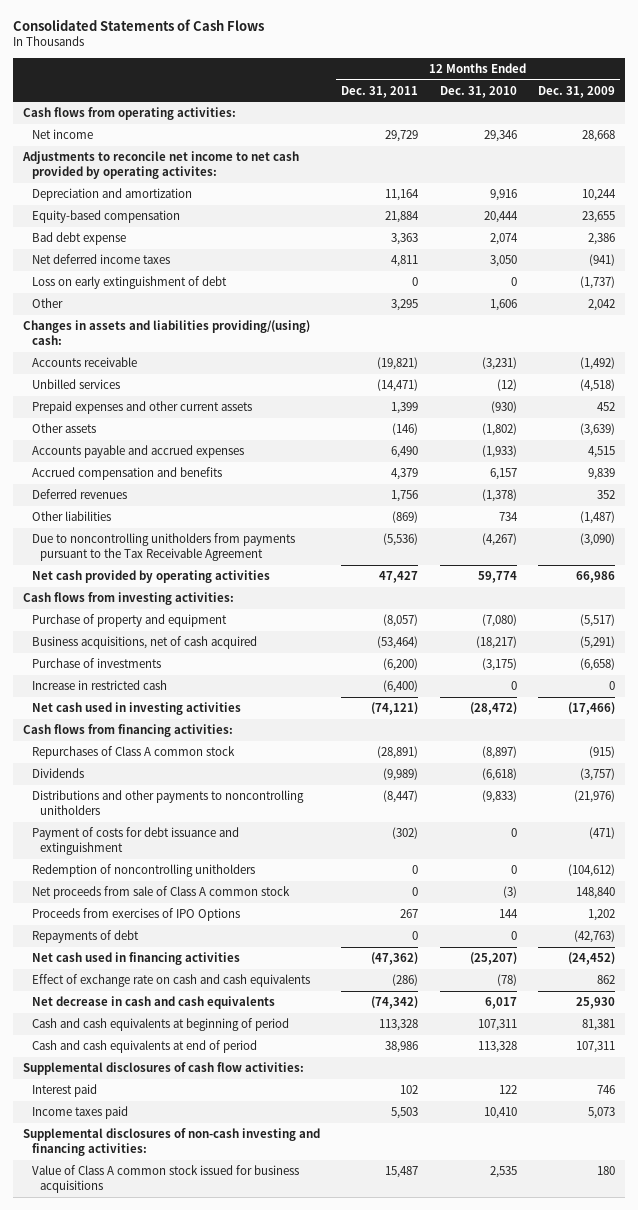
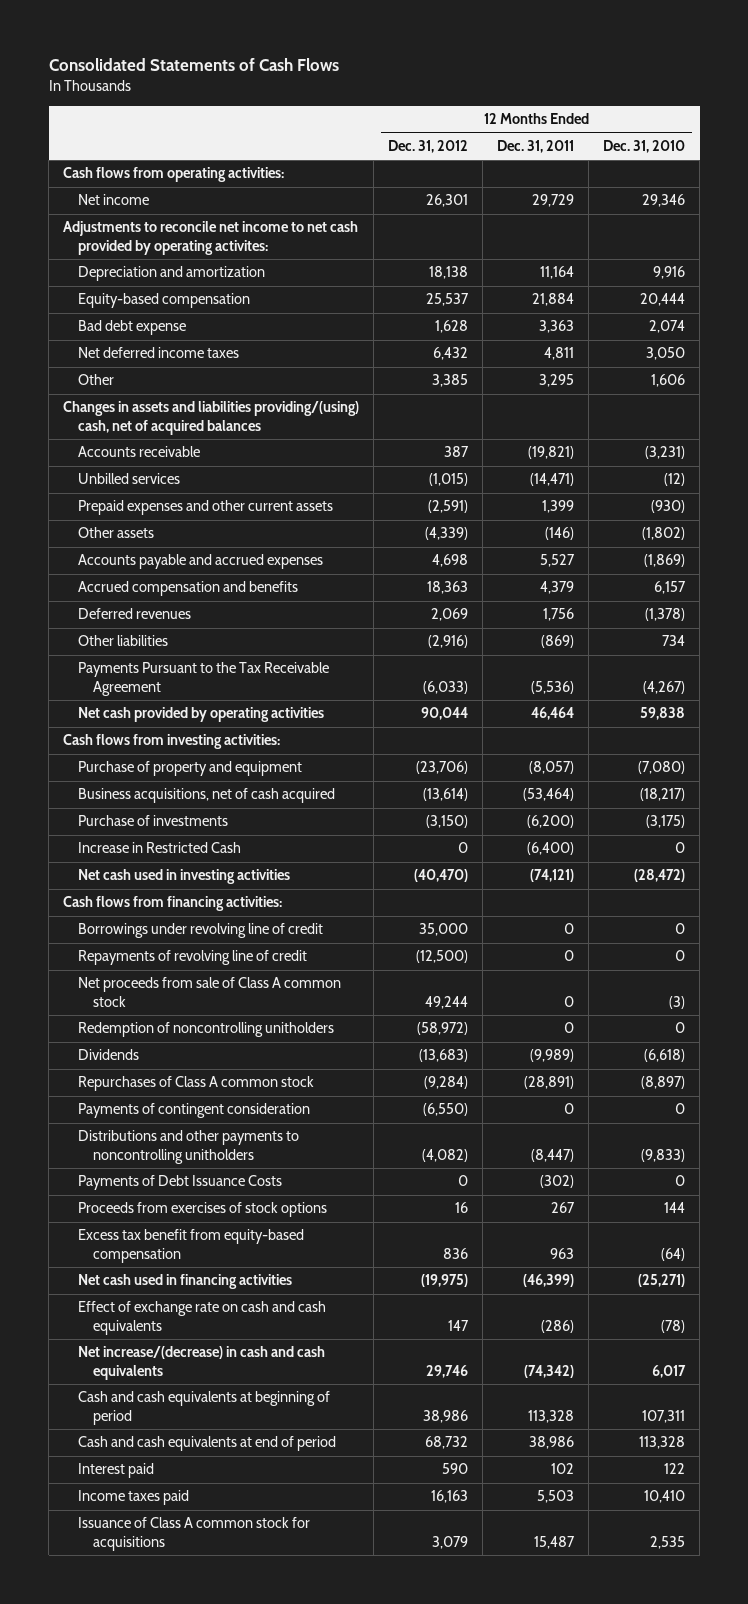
[537,85,615,98] Dec. 31, 2009 -> none
none -> [388,140,469,154] Dec. 31, 2012
[31,276,227,290] Loss on early extinguishment of debt -> none
[23,320,311,345] Changes in assets and liabilities providing/(using) cash: -> [63,401,360,436] Changes in assets and liabilities providing/(using) cash, net of acquired balances
[391,446,419,459] 6,490 -> [540,554,576,568] 5,527
[481,445,517,459] (1,933) -> [644,554,686,568] (1,869)
[31,533,295,561] Due to noncontrolling unitholders from payments pursuant to the Tax Receivable Agreement -> [77,662,329,697] Payments Pursuant to the Tax Receivable Agreement
[379,571,419,584] 47,427 -> [531,707,575,721] 46,464
[477,571,517,584] 59,774 -> [640,707,686,721] 59,838
[31,680,167,691] Increase in restricted cash -> [77,842,241,854] Increase in Restricted Cash
none -> [77,923,323,939] Borrowings under revolving line of credit
none -> [77,950,307,966] Repayments of revolving line of credit
[31,886,290,900] Net proceeds from sale of Class A common stock -> [77,977,341,1008] Net proceeds from sale of Class A common stock
[31,864,255,878] Redemption of noncontrolling unitholders -> [77,1022,334,1038] Redemption of noncontrolling unitholders
[31,746,235,760] Repurchases of Class A common stock -> [77,1076,314,1092] Repurchases of Class A common stock
none -> [77,1103,310,1119] Payments of contingent consideration
[31,930,139,944] Repayments of debt -> none
[31,827,239,855] Payment of costs for debt issuance and extinguishment -> [77,1175,282,1191] Payments of Debt Issuance Costs
[31,908,240,922] Proceeds from exercises of IPO Options -> [77,1202,327,1218] Proceeds from exercises of stock options
none -> [77,1229,304,1264] Excess tax benefit from equity-based compensation
[371,952,419,966] (47,362) -> [523,1274,575,1288] (46,399)
[469,952,517,966] (25,207) -> [638,1274,686,1288] (25,271)
[31,996,275,1010] Net decrease in cash and cash equivalents -> [77,1346,325,1381] Net increase/(decrease) in cash and cash equivalents
[23,1062,305,1076] Supplemental disclosures of cash flow activities: -> none
[23,1128,321,1156] Supplemental disclosures of non-cash investing and financing activities: -> none
[31,1165,299,1193] Value of Class A common stock issued for business acquisitions -> [77,1517,310,1552] Issuance of Class A common stock for acquisitions

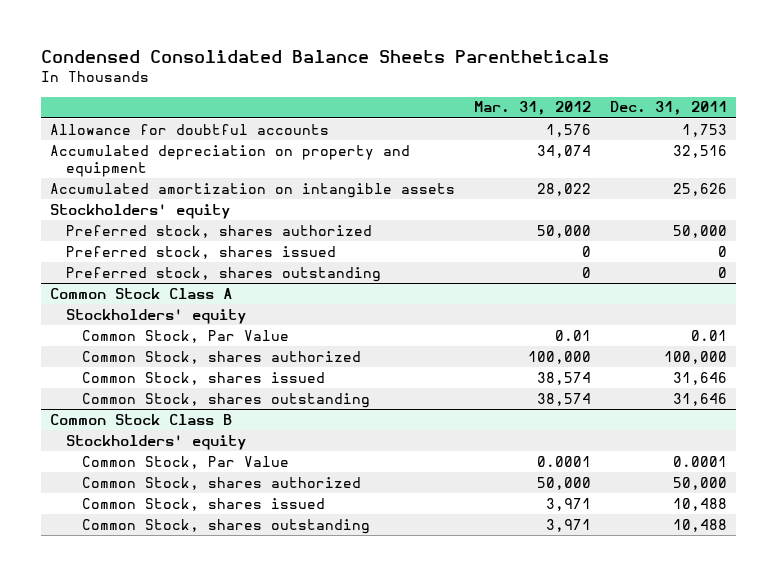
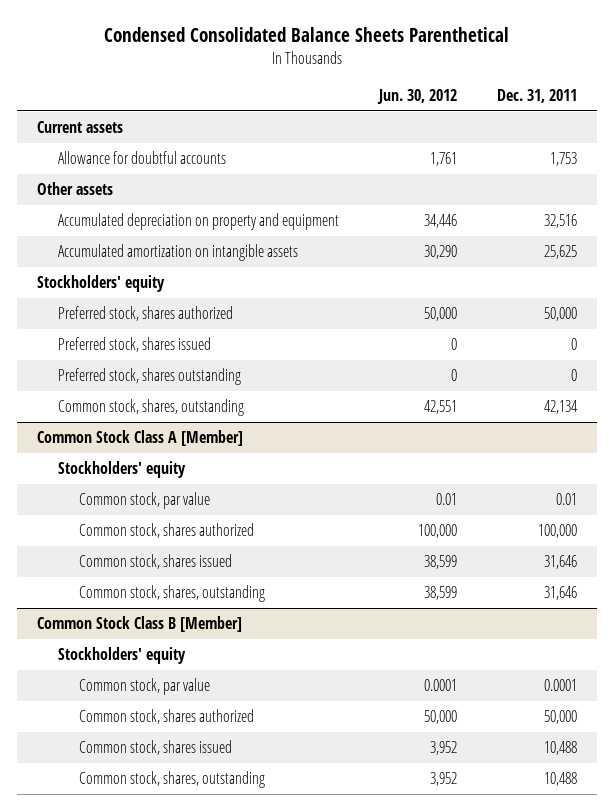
[41,50,610,64] Condensed Consolidated Balance Sheets Parentheticals -> [103,27,509,43] Condensed Consolidated Balance Sheets Parenthetical
[474,101,592,116] Mar. 31, 2012 -> none
none -> [376,89,457,105] Jun. 30, 2012
none -> [36,121,123,134] Current assets
none -> [36,182,113,196] Other assets
[672,182,727,196] 25,626 -> [543,245,577,260] 25,625
none -> [57,399,244,417] Common stock, shares, outstanding
[50,287,233,299] Common Stock Class A -> [36,430,243,447] Common Stock Class A [Member]
[82,329,290,343] Common Stock, Par Value -> [79,492,211,510] Common stock, par value
[82,350,362,364] Common Stock, shares authorized -> [79,523,255,539] Common stock, shares authorized
[82,371,326,385] Common Stock, shares issued -> [79,554,233,570] Common stock, shares issued
[82,392,371,408] Common Stock, shares outstanding -> [79,585,266,603] Common stock, shares, outstanding
[50,413,233,425] Common Stock Class B -> [36,616,242,633] Common Stock Class B [Member]
[82,455,290,469] Common Stock, Par Value -> [79,678,211,696] Common stock, par value
[82,476,362,490] Common Stock, shares authorized -> [79,709,255,725] Common stock, shares authorized
[82,497,326,511] Common Stock, shares issued -> [79,740,233,756] Common stock, shares issued
[82,518,371,534] Common Stock, shares outstanding -> [79,771,266,789] Common stock, shares, outstanding

